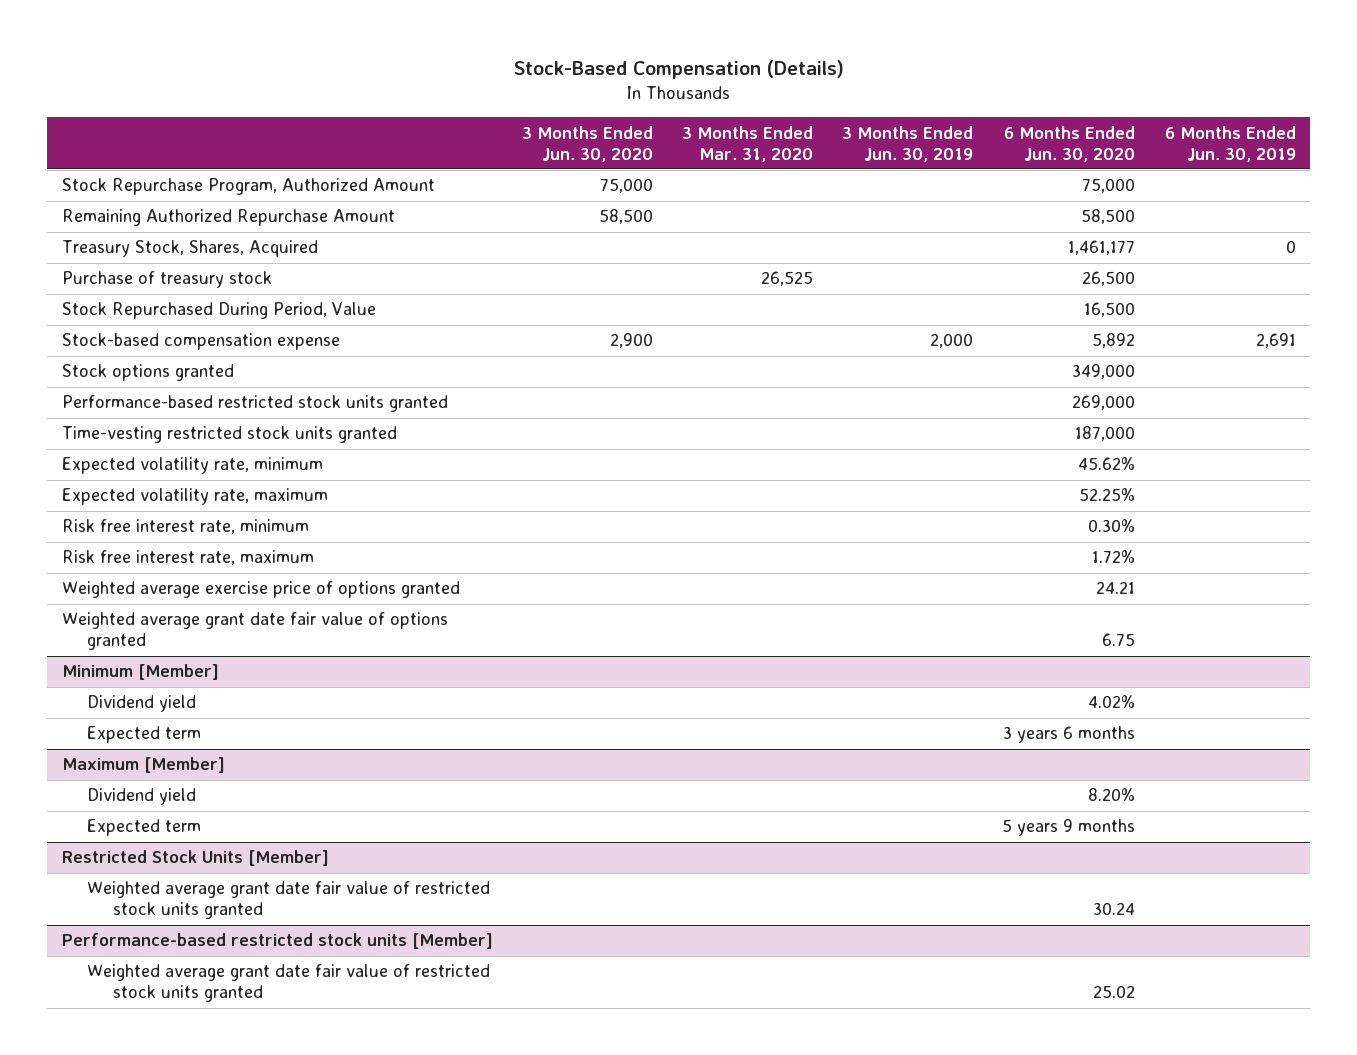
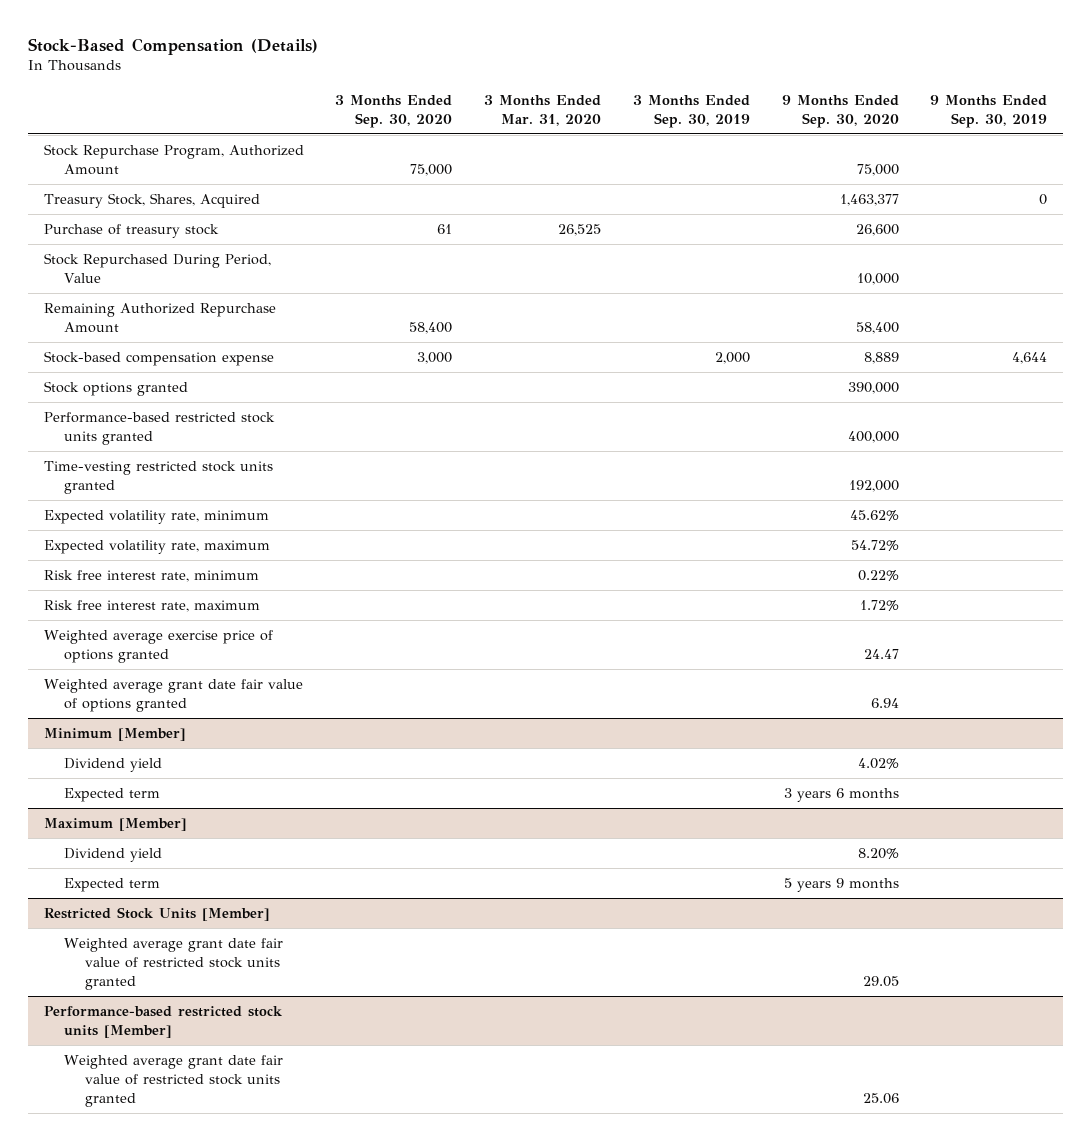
[521,125,653,162] 3 Months Ended Jun. 30, 2020 -> none
[842,125,974,162] 3 Months Ended Jun. 30, 2019 -> none
[1004,125,1136,162] 6 Months Ended Jun. 30, 2020 -> none
[1164,125,1296,162] 6 Months Ended Jun. 30, 2019 -> none
none -> [335,95,453,129] 3 Months Ended Sep. 30, 2020
none -> [632,95,750,129] 3 Months Ended Sep. 30, 2019
none -> [781,95,899,129] 9 Months Ended Sep. 30, 2020
none -> [930,95,1048,129] 9 Months Ended Sep. 30, 2019
[61,209,395,227] Remaining Authorized Repurchase Amount -> [43,302,276,333] Remaining Authorized Repurchase Amount

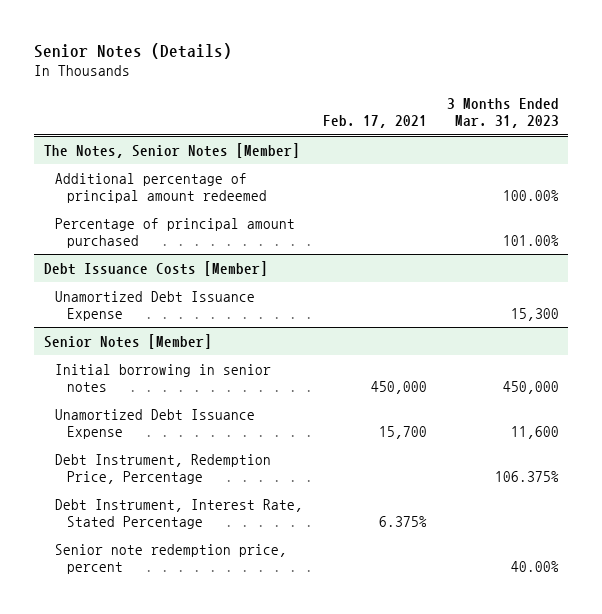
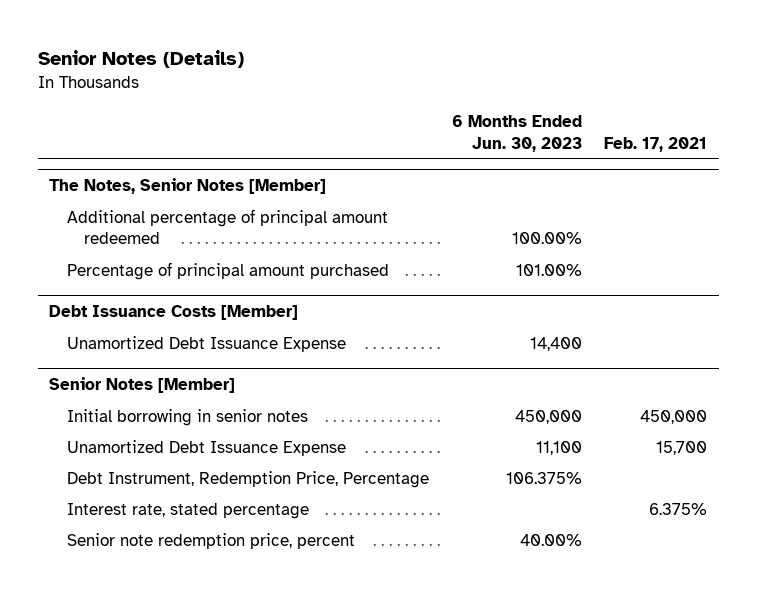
[446,98,559,129] 3 Months Ended Mar. 31, 2023 -> none
none -> [451,114,582,152] 6 Months Ended Jun. 30, 2023
[55,498,304,529] Debt Instrument, Interest Rate, Stated Percentage -> [66,502,309,519] Interest rate, stated percentage

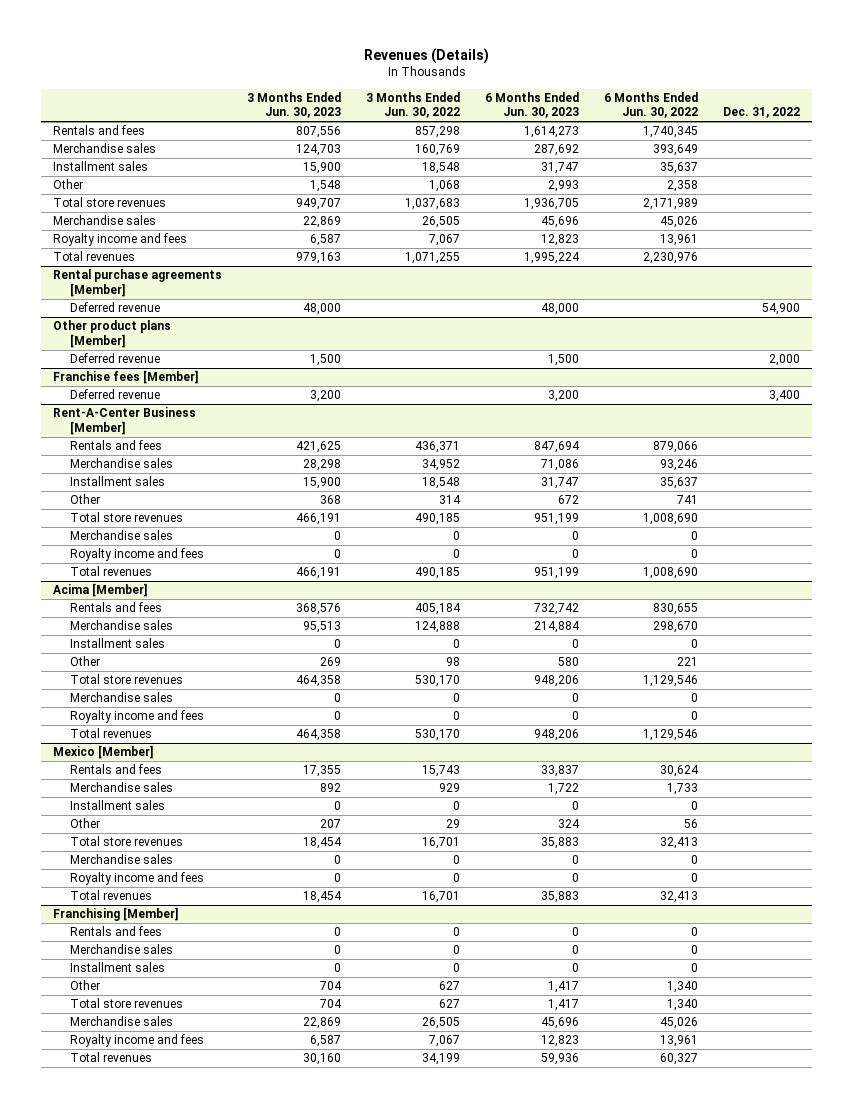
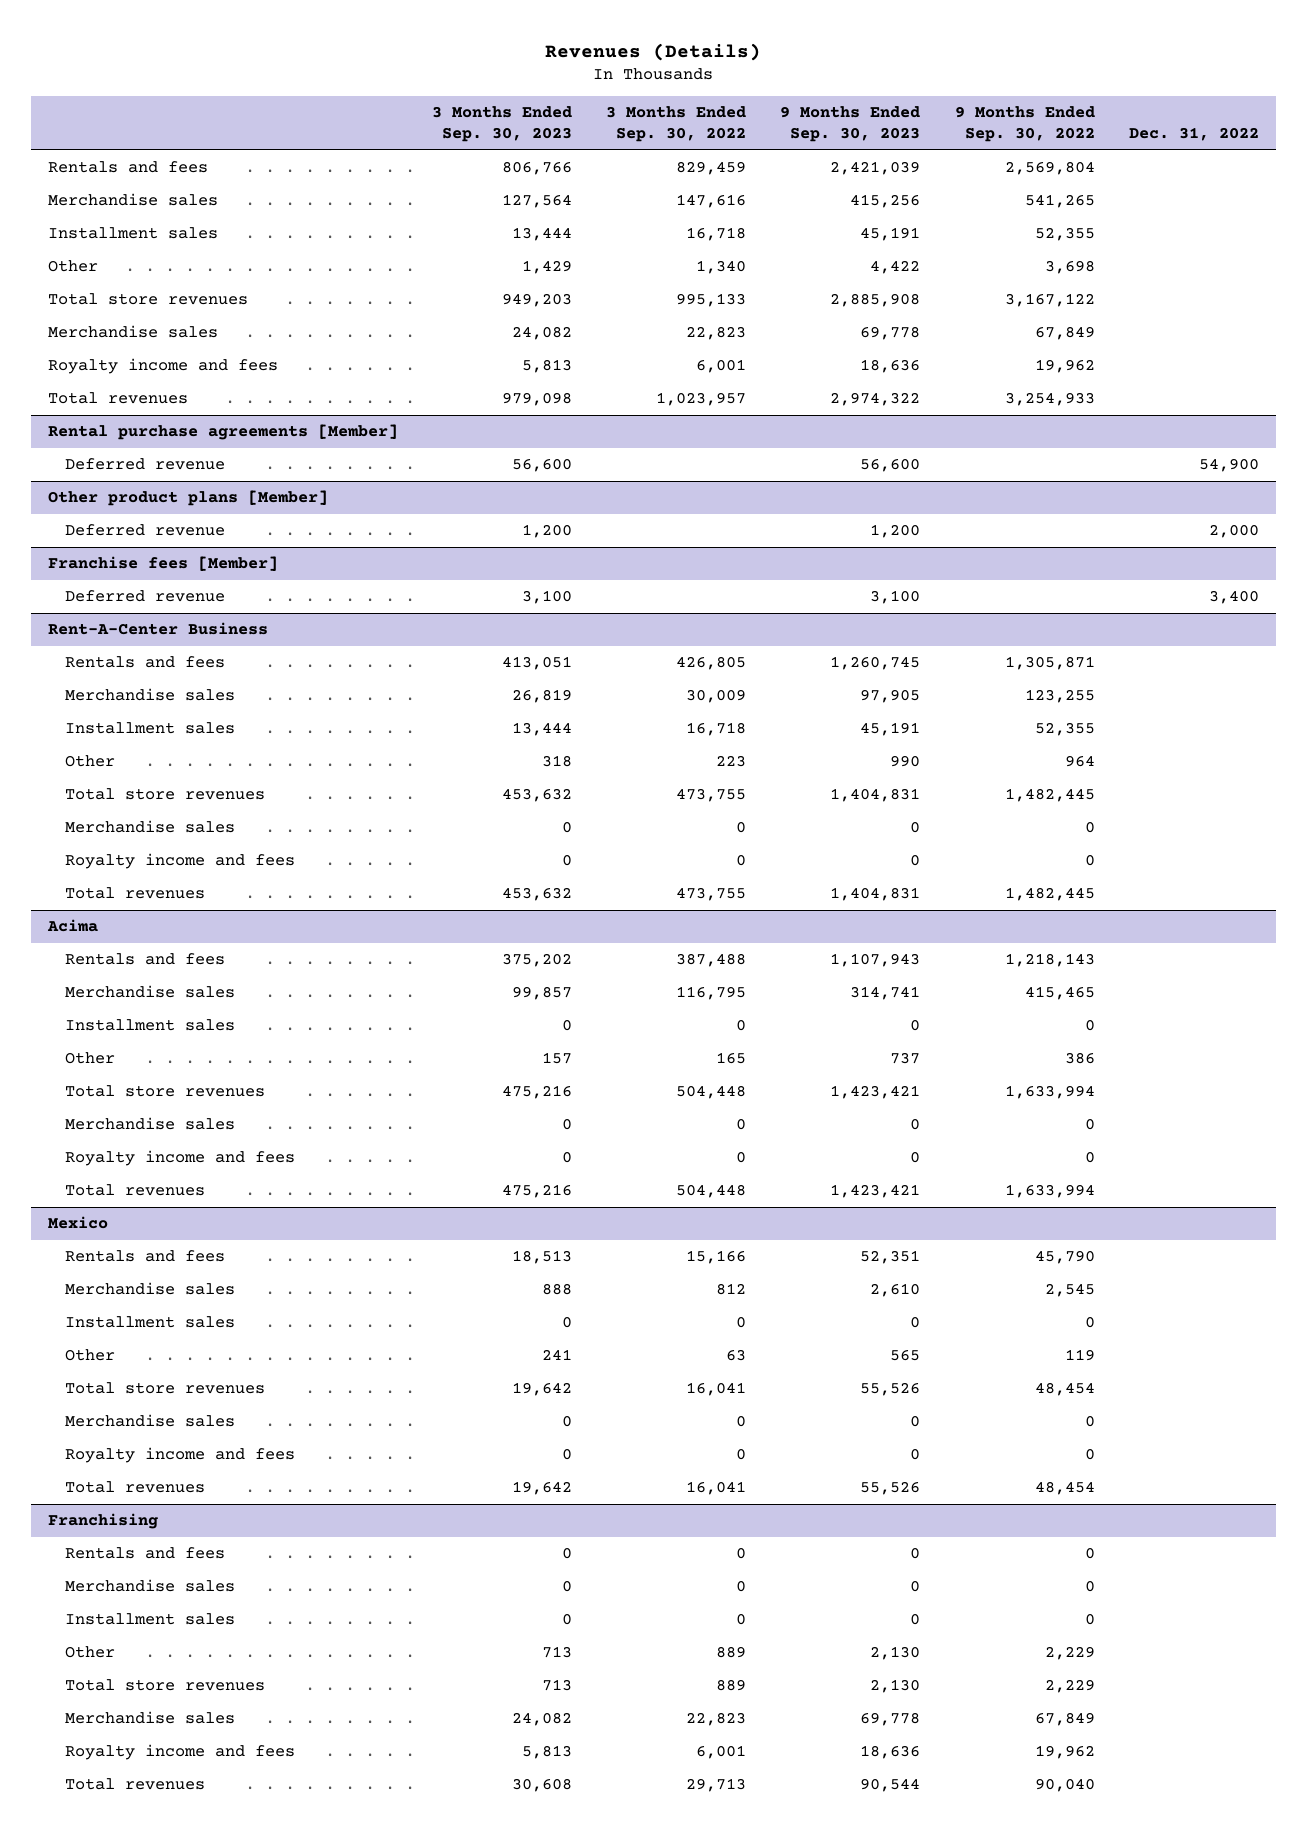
[247,92,342,119] 3 Months Ended Jun. 30, 2023 -> none
[366,92,461,119] 3 Months Ended Jun. 30, 2022 -> none
[485,92,580,119] 6 Months Ended Jun. 30, 2023 -> none
[604,92,699,119] 6 Months Ended Jun. 30, 2022 -> none
none -> [431,106,572,143] 3 Months Ended Sep. 30, 2023
none -> [606,106,747,143] 3 Months Ended Sep. 30, 2022
none -> [780,106,921,143] 9 Months Ended Sep. 30, 2023
none -> [954,106,1095,143] 9 Months Ended Sep. 30, 2022
[53,407,197,435] Rent-A-Center Business [Member] -> [47,622,268,636] Rent-A-Center Business
[53,583,148,598] Acima [Member] -> [46,919,98,933] Acima
[53,745,154,760] Mexico [Member] -> [47,1216,108,1230] Mexico
[53,907,179,922] Franchising [Member] -> [47,1513,158,1530] Franchising

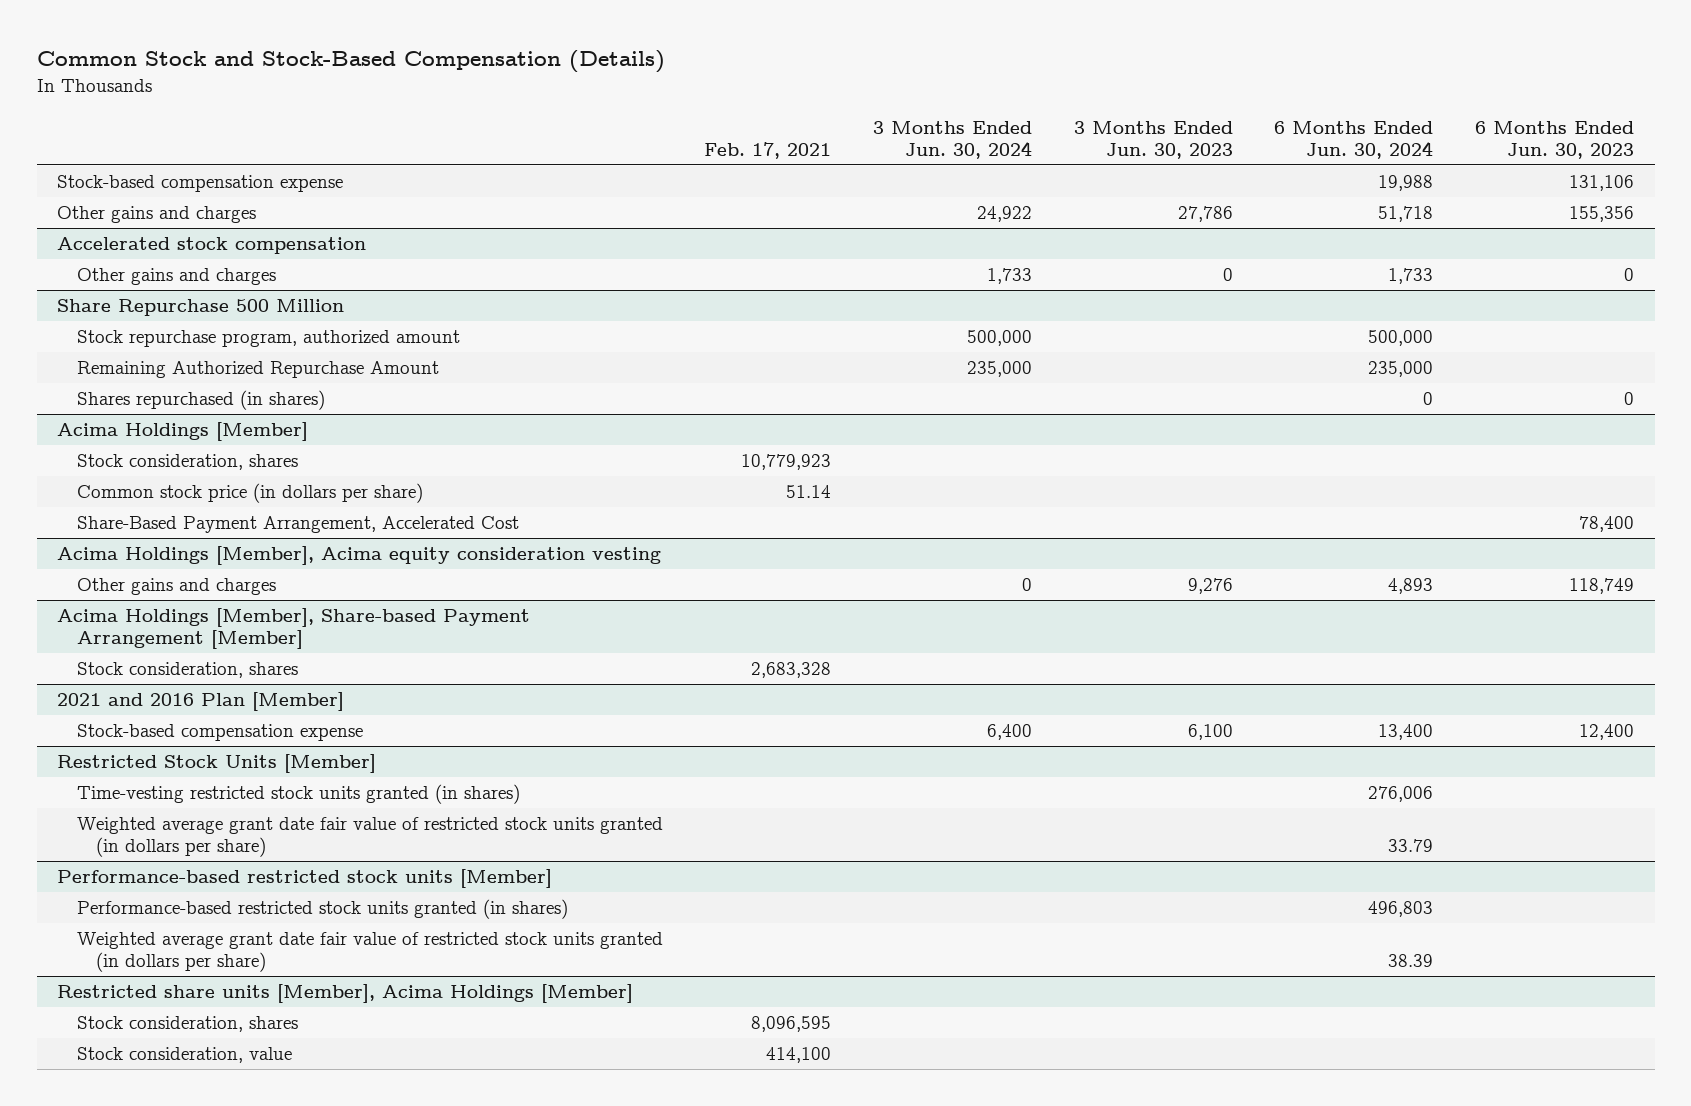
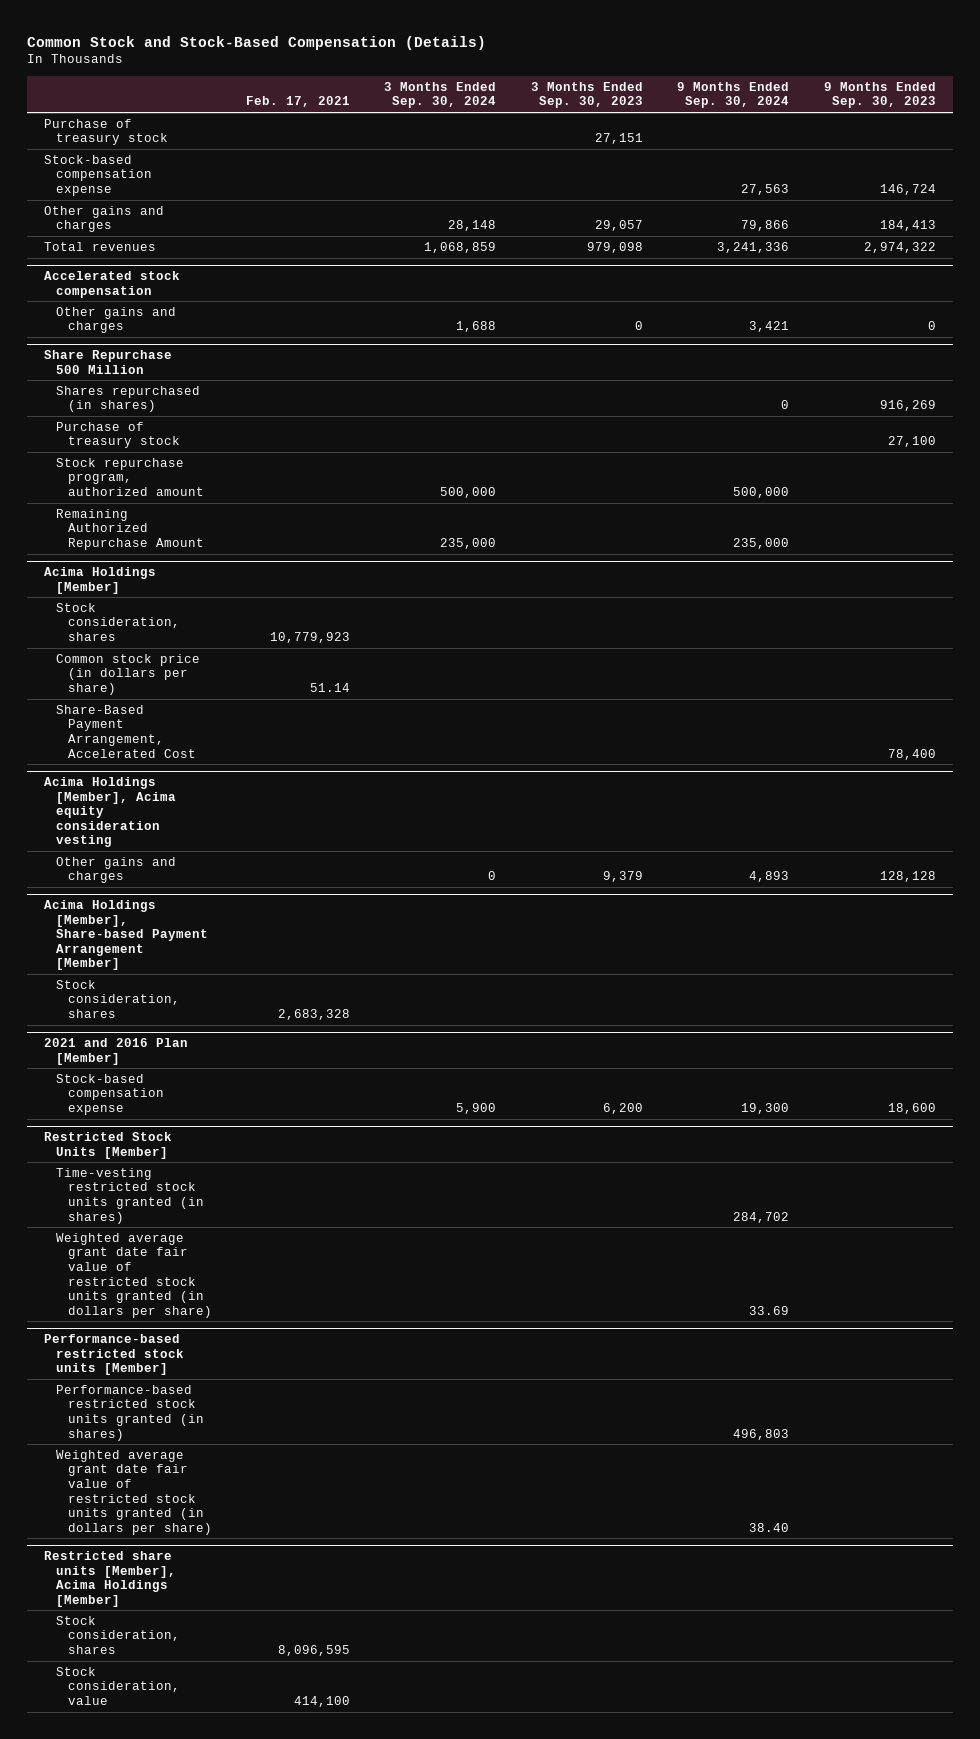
[873,120,1033,160] 3 Months Ended Jun. 30, 2024 -> none
[1073,120,1233,160] 3 Months Ended Jun. 30, 2023 -> none
[1274,120,1434,160] 6 Months Ended Jun. 30, 2024 -> none
[1474,120,1634,160] 6 Months Ended Jun. 30, 2023 -> none
none -> [384,81,497,109] 3 Months Ended Sep. 30, 2024
none -> [530,81,643,109] 3 Months Ended Sep. 30, 2023
none -> [677,81,790,109] 9 Months Ended Sep. 30, 2024
none -> [823,81,936,109] 9 Months Ended Sep. 30, 2023
none -> [44,118,168,146] Purchase of treasury stock
none -> [44,241,157,251] Total revenues
[76,389,325,410] Shares repurchased (in shares) -> [55,385,200,413] Shares repurchased (in shares)
none -> [55,421,180,449] Purchase of treasury stock

